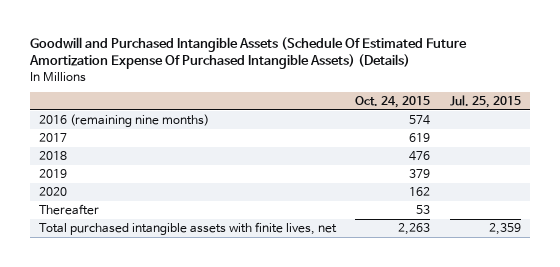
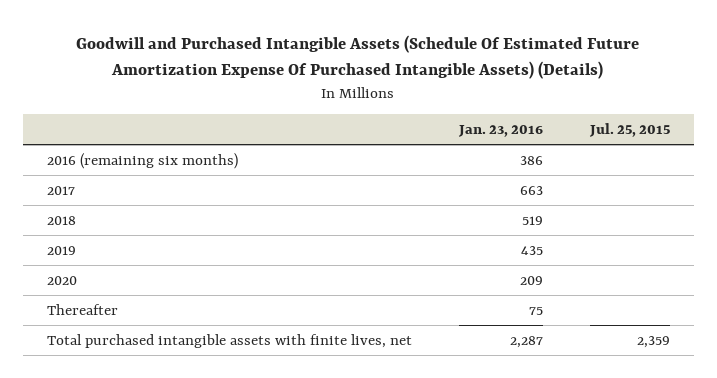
[355,96,431,109] Oct. 24, 2015 -> none
none -> [457,125,543,138] Jan. 23, 2016
[39,113,210,127] 2016 (remaining nine months) -> [46,152,238,169] 2016 (remaining six months)

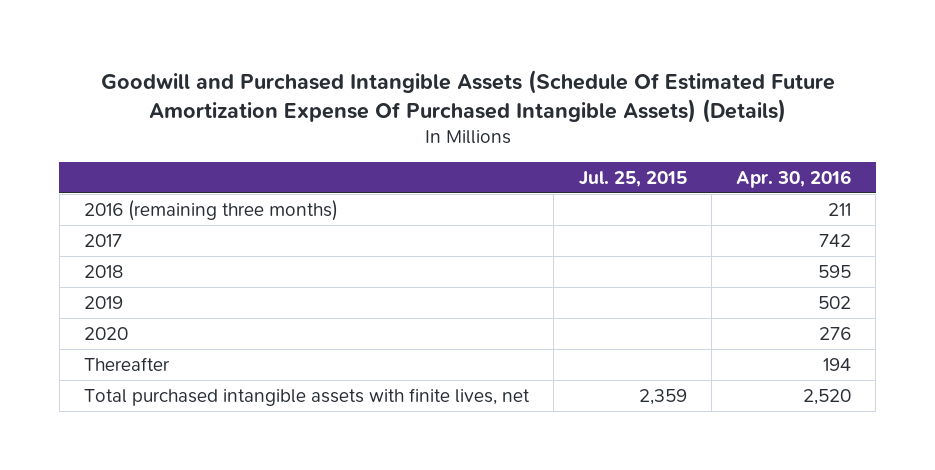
[457,125,543,138] Jan. 23, 2016 -> none
none -> [736,169,852,188] Apr. 30, 2016
[46,152,238,169] 2016 (remaining six months) -> [84,199,339,221] 2016 (remaining three months)

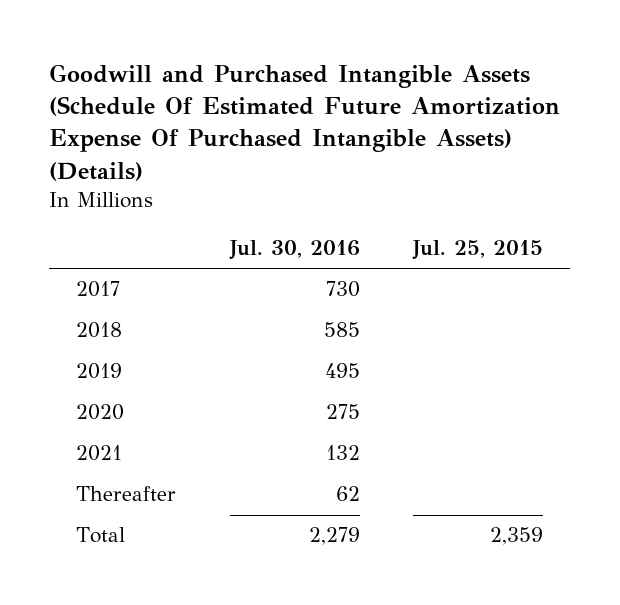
[736,169,852,188] Apr. 30, 2016 -> none
none -> [228,240,360,261] Jul. 30, 2016
[84,199,339,221] 2016 (remaining three months) -> none
none -> [76,445,123,462] 2021
[84,387,531,406] Total purchased intangible assets with finite lives, net -> [76,527,126,544] Total

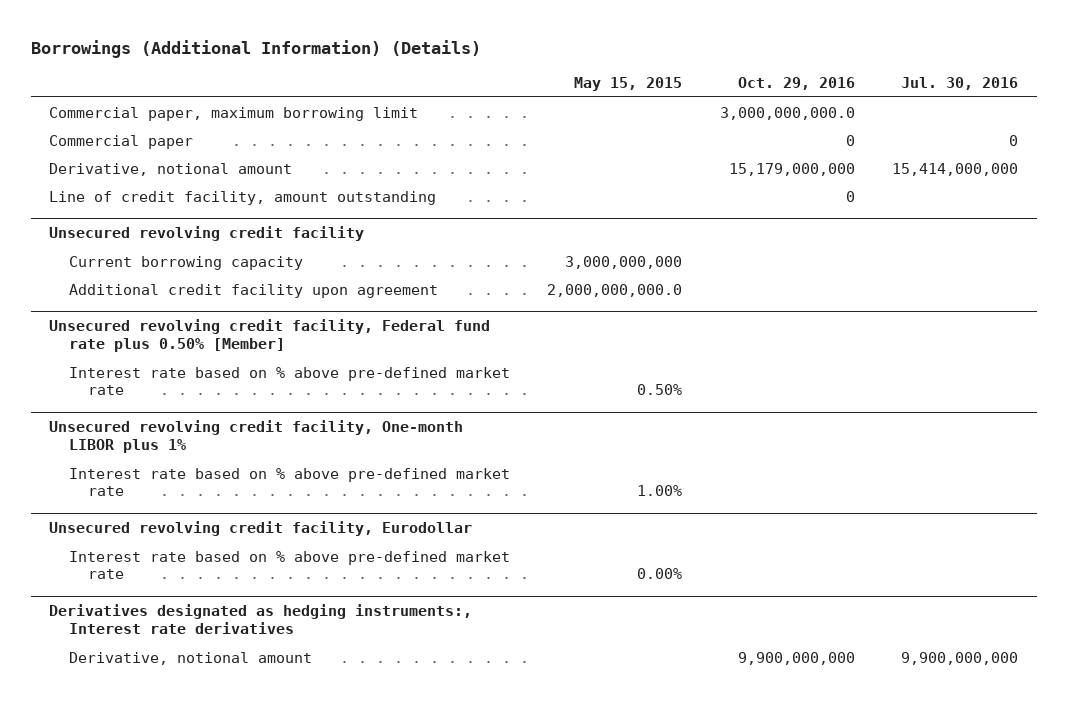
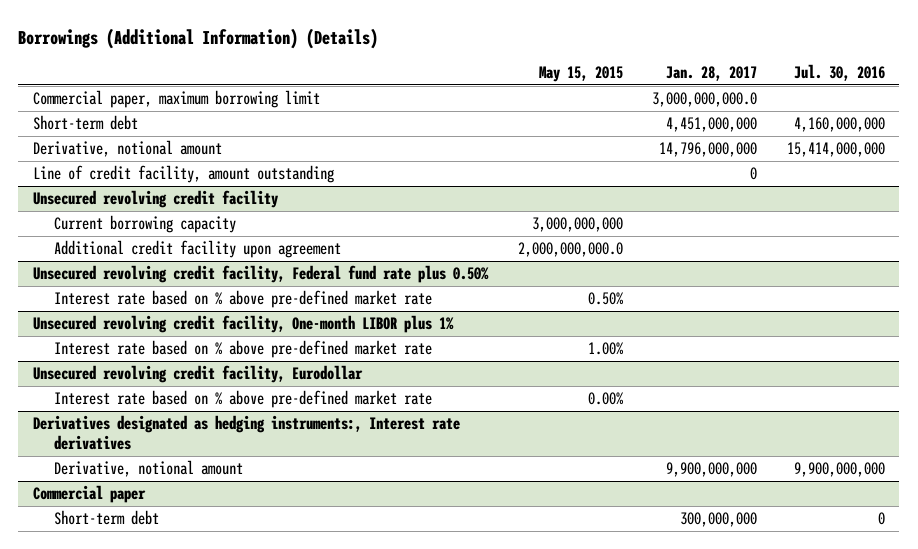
[737,76,855,90] Oct. 29, 2016 -> none
none -> [666,65,758,81] Jan. 28, 2017
[49,134,194,149] Commercial paper -> none
none -> [33,115,139,131] Short-term debt
[49,319,491,353] Unsecured revolving credit facility, Federal fund rate plus 0.50% [Member] -> [33,265,490,284] Unsecured revolving credit facility, Federal fund rate plus 0.50%
none -> [33,485,147,504] Commercial paper
none -> [54,510,160,526] Short-term debt

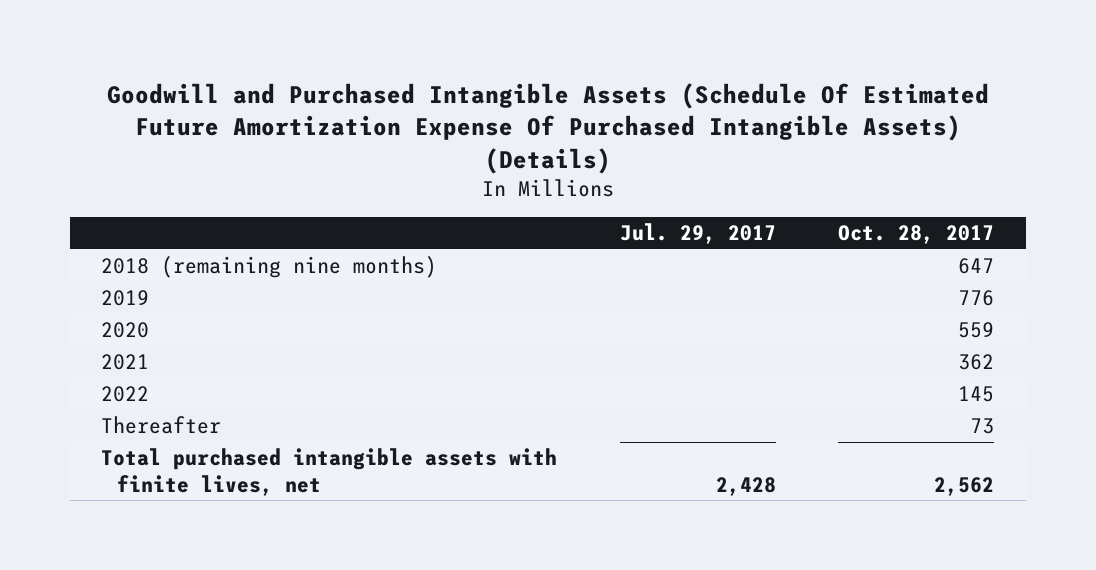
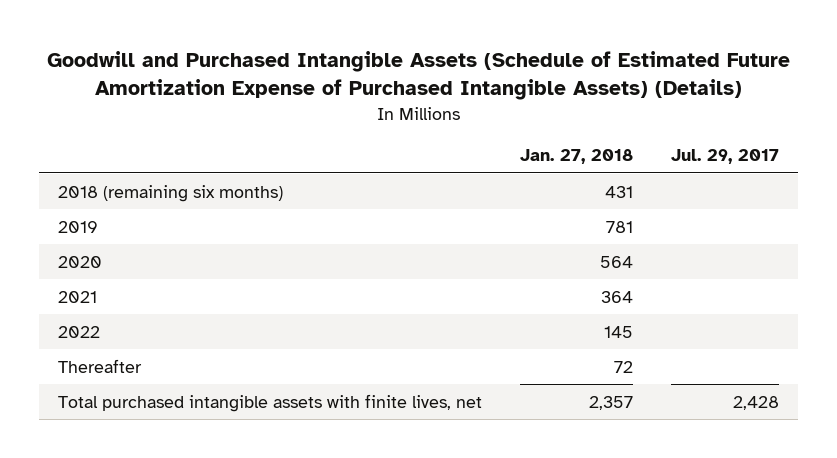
[106,82,989,174] Goodwill and Purchased Intangible Assets (Schedule Of Estimated Future Amortization Expense Of Purchased Intangible Assets) (Details) -> [46,51,790,101] Goodwill and Purchased Intangible Assets (Schedule of Estimated Future Amortization Expense of Purchased Intangible Assets) (Details)
[838,225,995,245] Oct. 28, 2017 -> none
none -> [520,149,634,165] Jan. 27, 2018
[101,256,438,279] 2018 (remaining nine months) -> [58,184,284,202] 2018 (remaining six months)

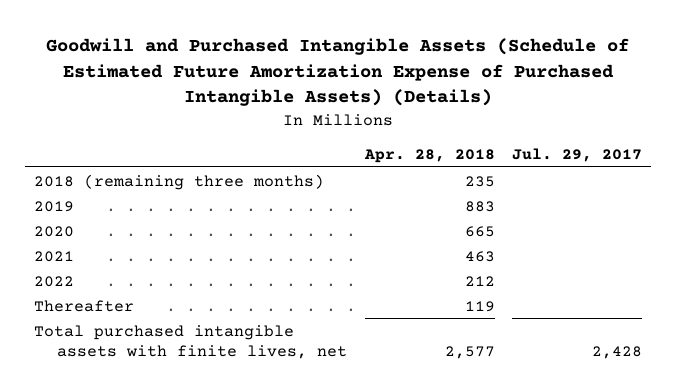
[520,149,634,165] Jan. 27, 2018 -> none
none -> [363,149,495,164] Apr. 28, 2018
[58,184,284,202] 2018 (remaining six months) -> [33,173,324,190] 2018 (remaining three months)

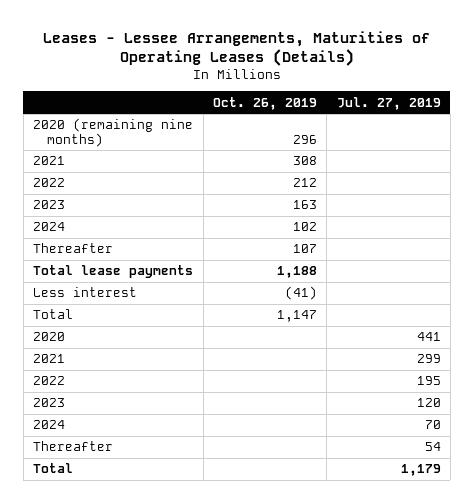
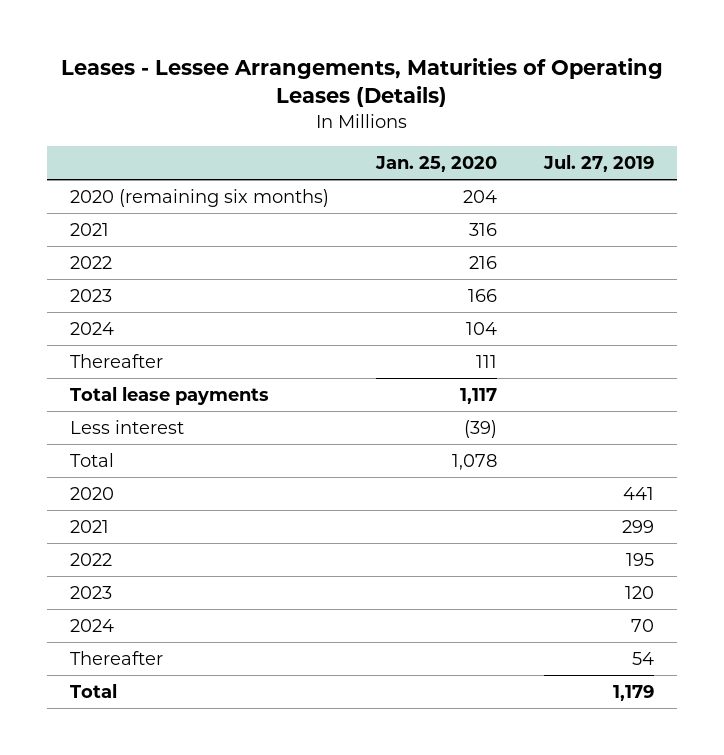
[212,96,317,110] Oct. 26, 2019 -> none
none -> [375,155,498,172] Jan. 25, 2020
[33,118,194,147] 2020 (remaining nine months) -> [70,188,330,207] 2020 (remaining six months)

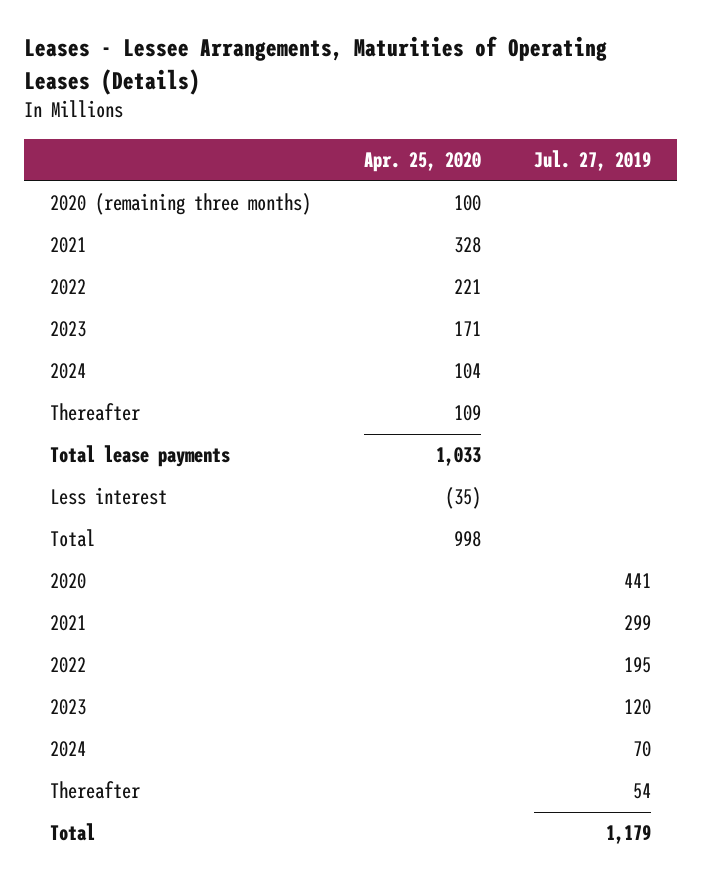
[375,155,498,172] Jan. 25, 2020 -> none
none -> [363,152,481,173] Apr. 25, 2020
[70,188,330,207] 2020 (remaining six months) -> [50,193,312,216] 2020 (remaining three months)

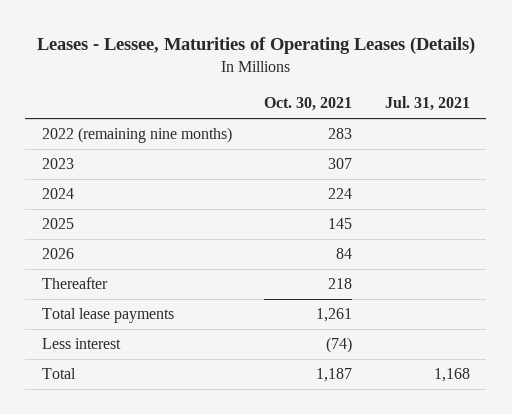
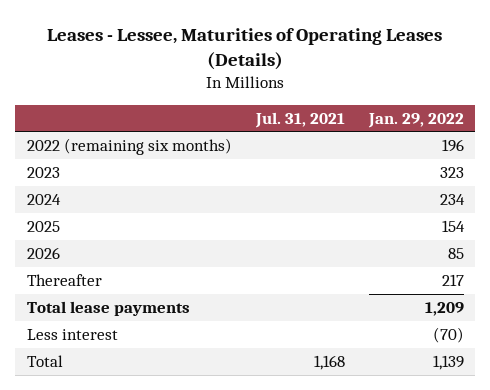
[264,97,353,112] Oct. 30, 2021 -> none
none -> [367,112,464,128] Jan. 29, 2022
[41,127,232,144] 2022 (remaining nine months) -> [26,137,232,155] 2022 (remaining six months)

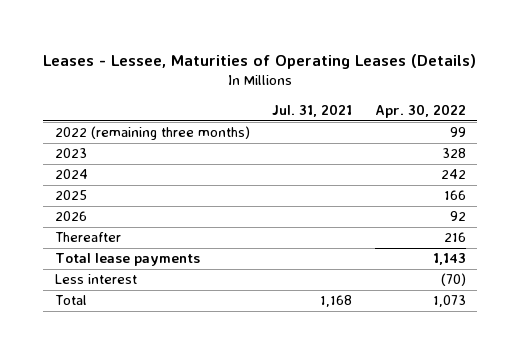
[367,112,464,128] Jan. 29, 2022 -> none
none -> [375,104,467,119] Apr. 30, 2022
[26,137,232,155] 2022 (remaining six months) -> [54,126,250,141] 2022 (remaining three months)

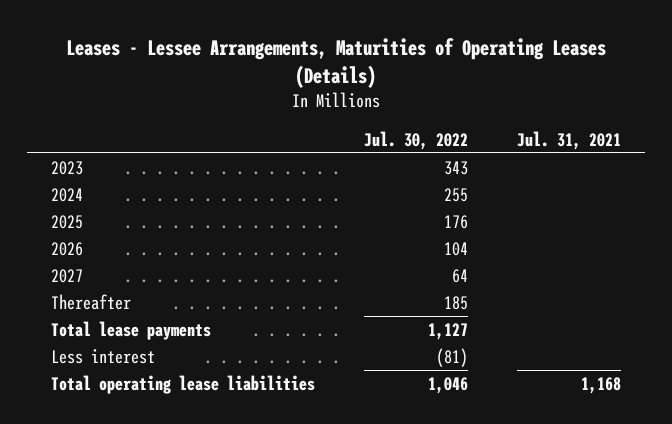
[43,53,477,69] Leases - Lessee, Maturities of Operating Leases (Details) -> [66,37,607,89] Leases - Lessee Arrangements, Maturities of Operating Leases (Details)
[375,104,467,119] Apr. 30, 2022 -> none
none -> [364,130,469,150] Jul. 30, 2022
[54,126,250,141] 2022 (remaining three months) -> none
none -> [51,269,84,284] 2027
[54,295,87,306] Total -> [51,375,316,395] Total operating lease liabilities

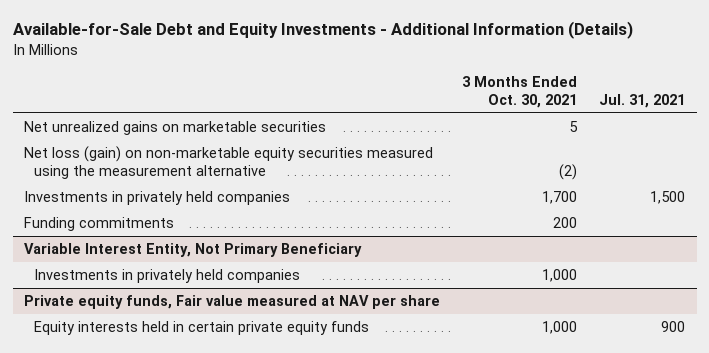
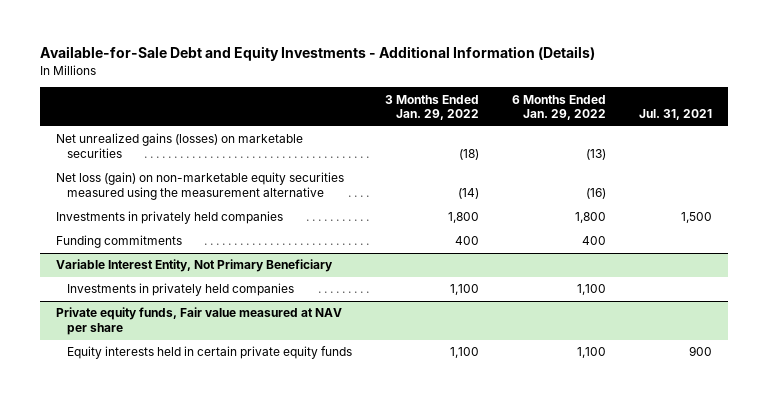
[462,76,578,108] 3 Months Ended Oct. 30, 2021 -> none
none -> [385,94,480,121] 3 Months Ended Jan. 29, 2022
none -> [511,94,606,121] 6 Months Ended Jan. 29, 2022
[23,121,326,136] Net unrealized gains on marketable securities -> [55,133,303,159] Net unrealized gains (losses) on marketable securities

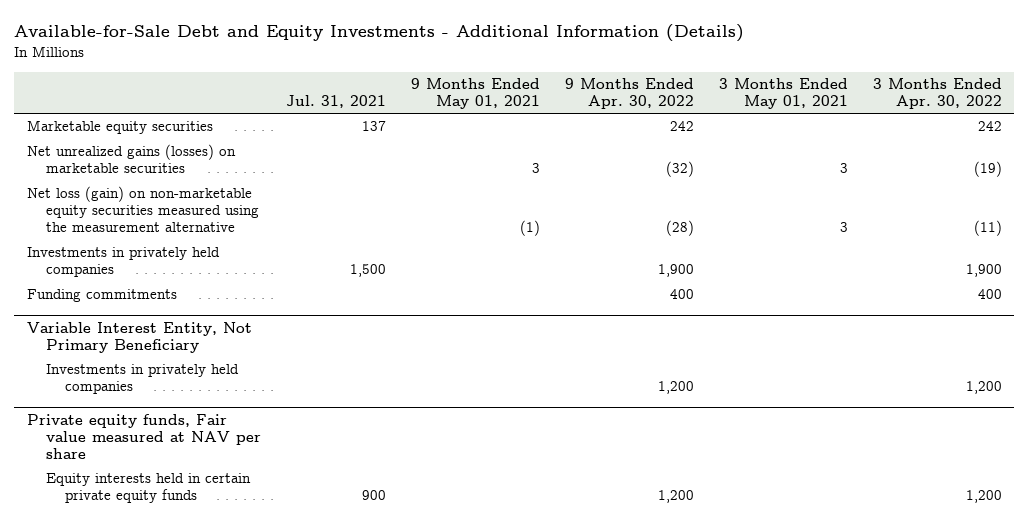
[385,94,480,121] 3 Months Ended Jan. 29, 2022 -> none
[511,94,606,121] 6 Months Ended Jan. 29, 2022 -> none
none -> [411,78,541,109] 9 Months Ended May 01, 2021
none -> [564,78,694,109] 9 Months Ended Apr. 30, 2022
none -> [718,78,848,109] 3 Months Ended May 01, 2021
none -> [872,78,1002,109] 3 Months Ended Apr. 30, 2022
none -> [26,120,213,135] Marketable equity securities

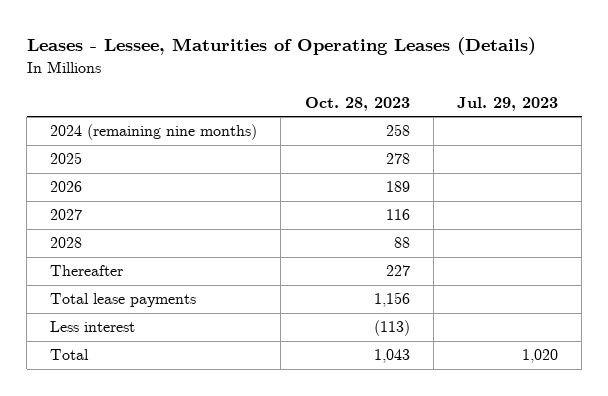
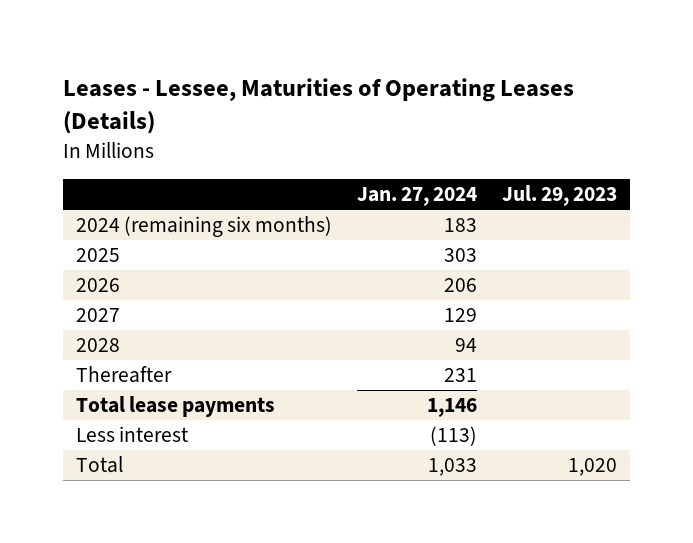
[304,96,410,111] Oct. 28, 2023 -> none
none -> [356,187,477,207] Jan. 27, 2024
[50,124,258,141] 2024 (remaining nine months) -> [75,215,332,237] 2024 (remaining six months)

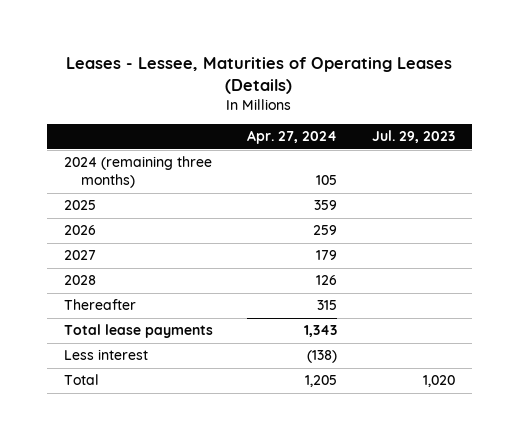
[356,187,477,207] Jan. 27, 2024 -> none
none -> [247,130,338,145] Apr. 27, 2024
[75,215,332,237] 2024 (remaining six months) -> [63,156,212,189] 2024 (remaining three months)

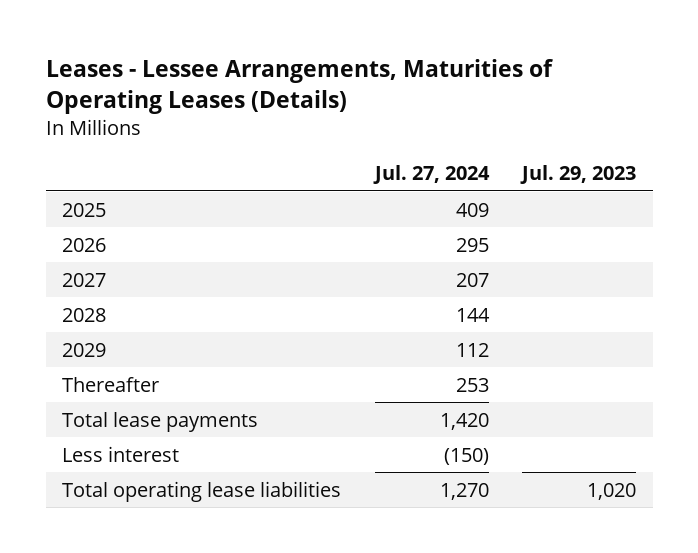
[66,56,453,94] Leases - Lessee, Maturities of Operating Leases (Details) -> [45,58,553,115] Leases - Lessee Arrangements, Maturities of Operating Leases (Details)
[247,130,338,145] Apr. 27, 2024 -> none
none -> [372,165,490,185] Jul. 27, 2024
[63,156,212,189] 2024 (remaining three months) -> none
none -> [62,342,107,357] 2029
[63,374,99,386] Total -> [62,480,342,502] Total operating lease liabilities

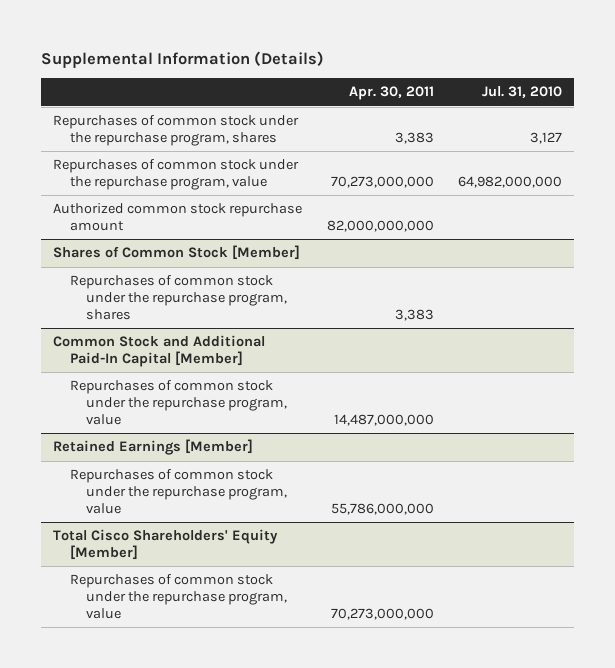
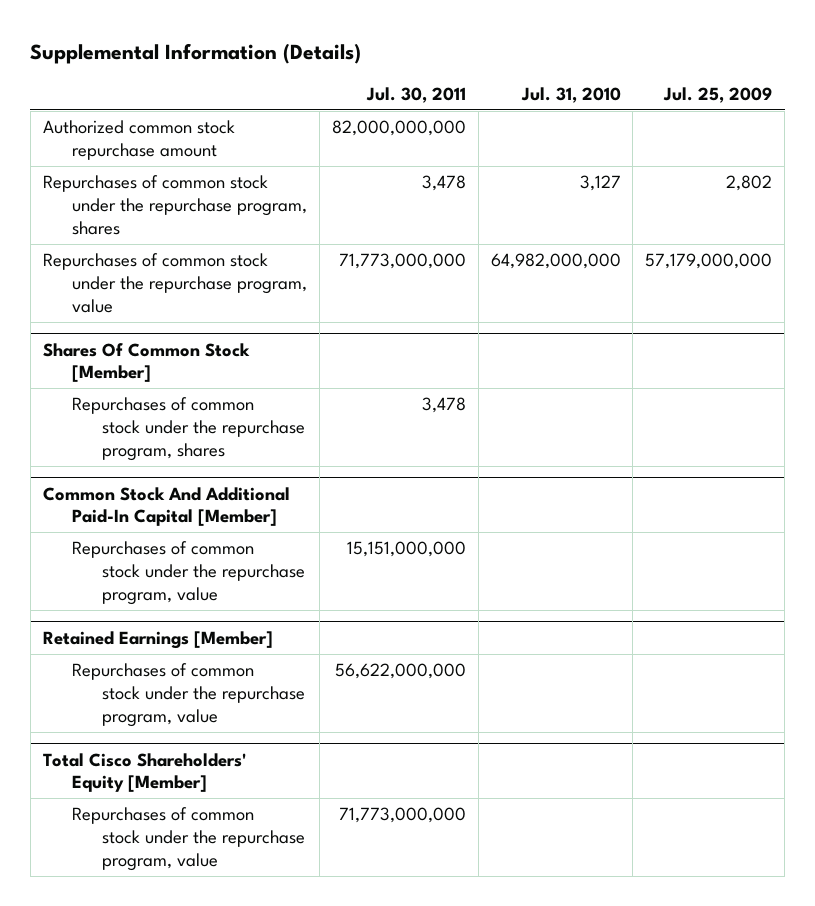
[348,86,434,101] Apr. 30, 2011 -> none
none -> [365,86,466,103] Jul. 30, 2011
none -> [663,86,773,103] Jul. 25, 2009
[53,203,303,232] Authorized common stock repurchase amount -> [42,120,235,160] Authorized common stock repurchase amount
[53,245,301,261] Shares of Common Stock [Member] -> [42,342,250,383] Shares Of Common Stock [Member]
[53,335,266,368] Common Stock and Additional Paid-In Capital [Member] -> [42,486,290,527] Common Stock And Additional Paid-In Capital [Member]

